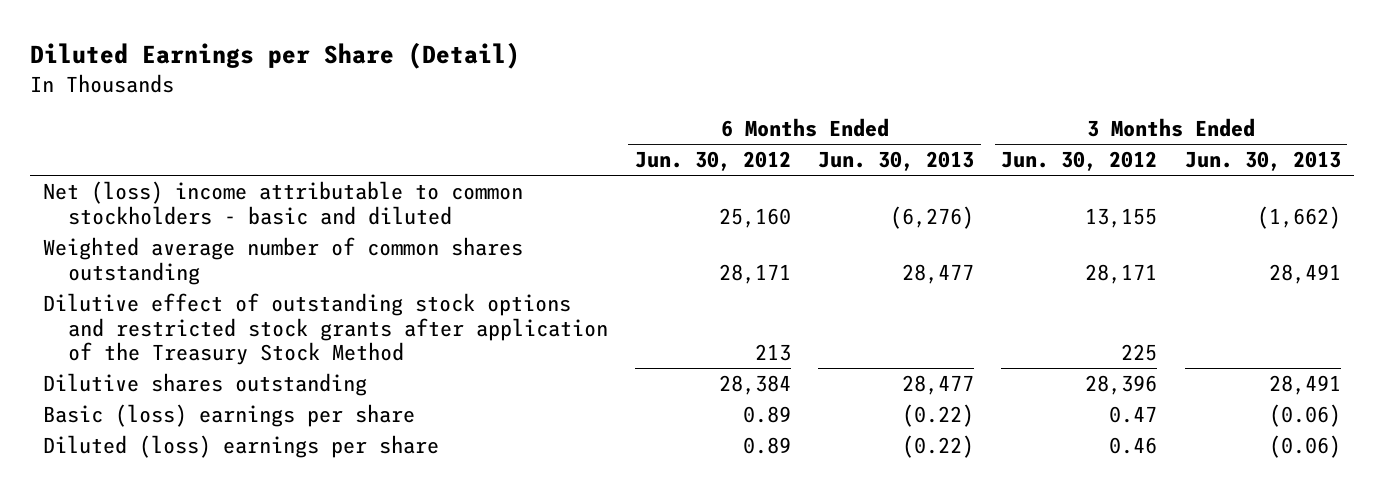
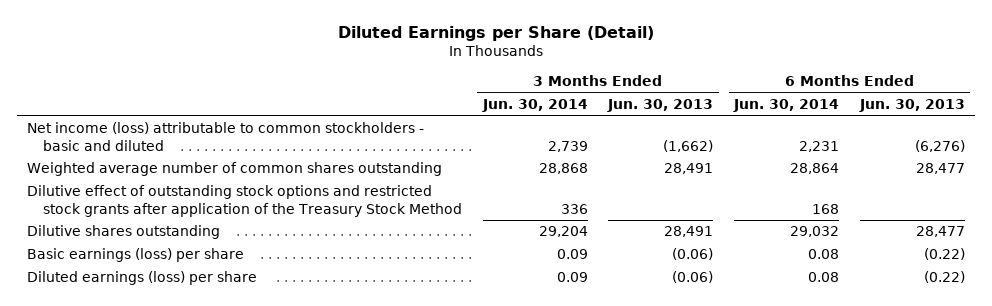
[635,151,792,172] Jun. 30, 2012 -> none
[1001,151,1158,172] Jun. 30, 2012 -> none
none -> [481,99,588,113] Jun. 30, 2014
none -> [733,99,840,113] Jun. 30, 2014
[43,181,524,225] Net (loss) income attributable to common stockholders - basic and diluted -> [27,122,425,151] Net income (loss) attributable to common stockholders - basic and diluted
[43,404,416,428] Basic (loss) earnings per share -> [27,248,245,263] Basic earnings (loss) per share
[43,435,440,459] Diluted (loss) earnings per share -> [27,271,258,286] Diluted earnings (loss) per share

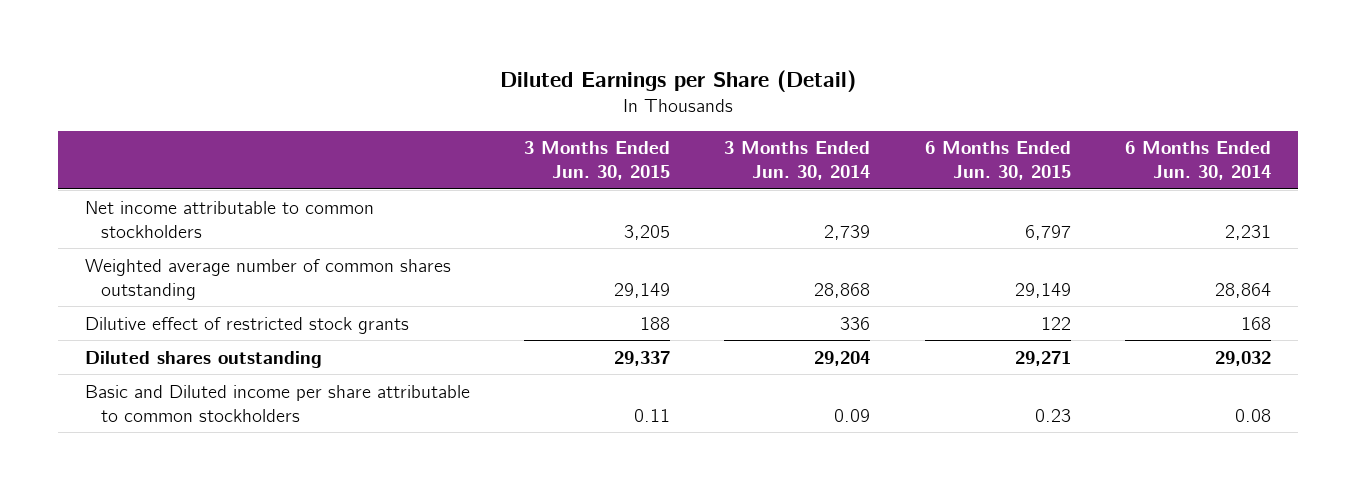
[607,99,714,113] Jun. 30, 2013 -> none
[859,99,966,113] Jun. 30, 2013 -> none
none -> [524,141,671,181] 3 Months Ended Jun. 30, 2015
none -> [924,141,1071,181] 6 Months Ended Jun. 30, 2015
[27,122,425,151] Net income (loss) attributable to common stockholders - basic and diluted -> [85,200,375,238] Net income attributable to common stockholders
[27,248,245,263] Basic earnings (loss) per share -> none
[27,271,258,286] Diluted earnings (loss) per share -> none
[27,185,462,217] Dilutive effect of outstanding stock options and restricted stock grants after application of the Treasury Stock Method -> [85,316,410,334] Dilutive effect of restricted stock grants
[27,225,221,240] Dilutive shares outstanding -> [85,350,323,368] Diluted shares outstanding
none -> [85,384,471,422] Basic and Diluted income per share attributable to common stockholders

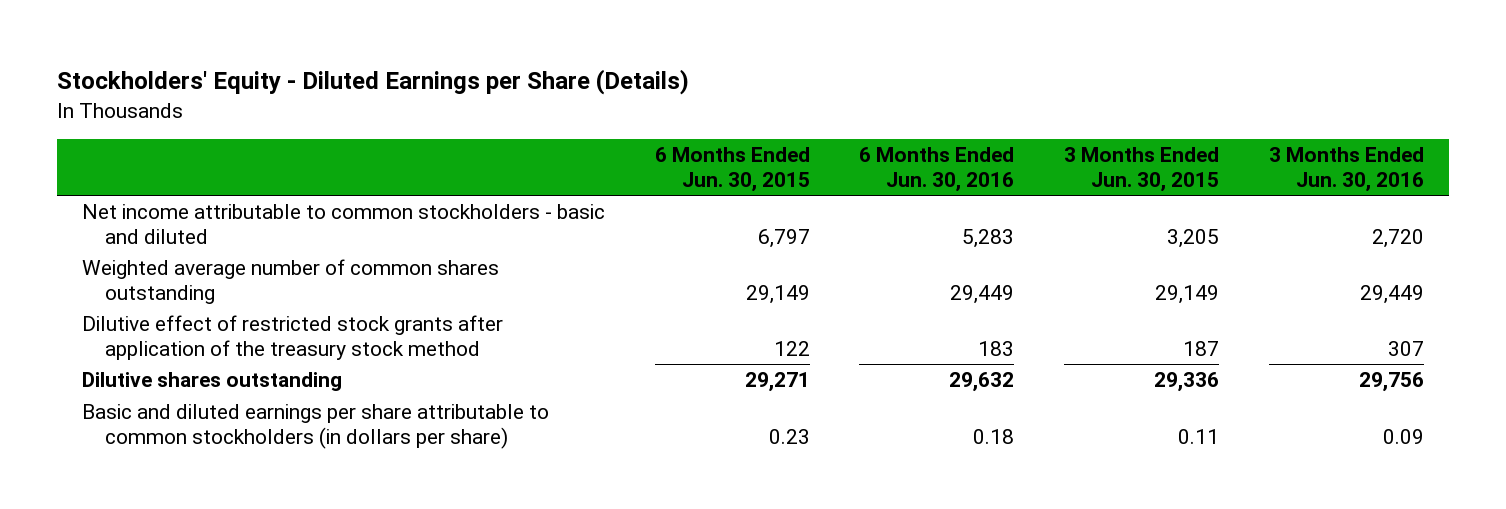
[499,69,856,92] Diluted Earnings per Share (Detail) -> [56,69,689,96] Stockholders' Equity - Diluted Earnings per Share (Details)
[724,141,871,181] 3 Months Ended Jun. 30, 2014 -> none
[1124,141,1271,181] 6 Months Ended Jun. 30, 2014 -> none
none -> [859,147,1015,192] 6 Months Ended Jun. 30, 2016
none -> [1269,147,1425,192] 3 Months Ended Jun. 30, 2016
[85,200,375,238] Net income attributable to common stockholders -> [81,204,605,244] Net income attributable to common stockholders - basic and diluted
[85,316,410,334] Dilutive effect of restricted stock grants -> [81,315,503,360] Dilutive effect of restricted stock grants after application of the treasury stock method
[640,316,671,330] 188 -> [1183,340,1220,356] 187
[85,350,323,368] Diluted shares outstanding -> [81,372,342,392] Dilutive shares outstanding
[614,350,671,366] 29,337 -> [1154,372,1220,393] 29,336
[85,384,471,422] Basic and Diluted income per share attributable to common stockholders -> [81,404,549,449] Basic and diluted earnings per share attributable to common stockholders (in dollars per share)

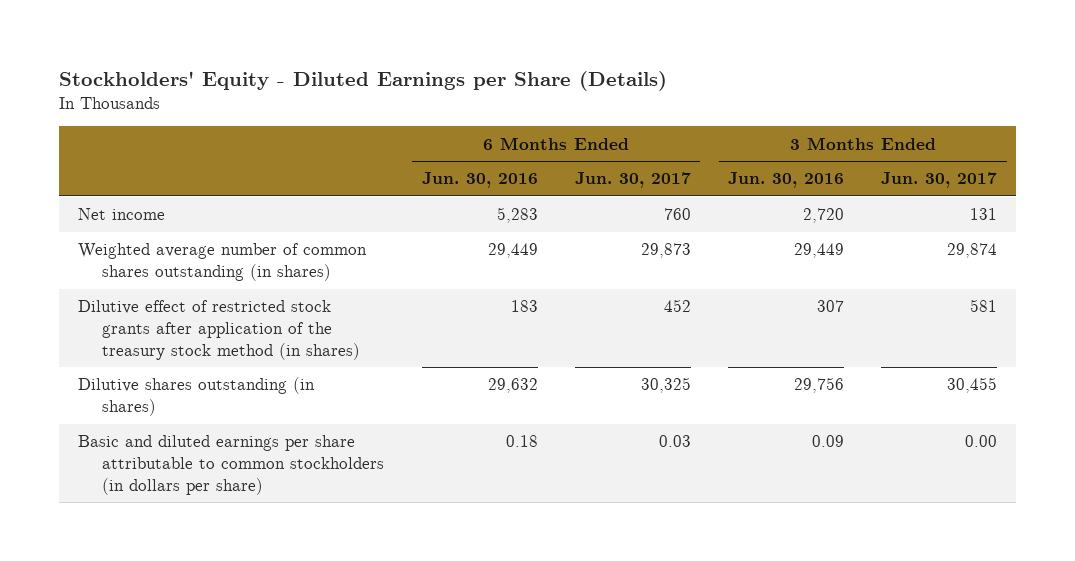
[654,147,810,192] 6 Months Ended Jun. 30, 2015 -> none
[1064,147,1220,192] 3 Months Ended Jun. 30, 2015 -> none
none -> [574,172,691,189] Jun. 30, 2017
none -> [881,172,998,189] Jun. 30, 2017
[81,204,605,244] Net income attributable to common stockholders - basic and diluted -> [77,208,165,221] Net income
[81,259,499,304] Weighted average number of common shares outstanding -> [77,243,367,282] Weighted average number of common shares outstanding (in shares)
[81,315,503,360] Dilutive effect of restricted stock grants after application of the treasury stock method -> [77,300,361,361] Dilutive effect of restricted stock grants after application of the treasury stock method (in shares)
[81,372,342,392] Dilutive shares outstanding -> [77,377,315,417] Dilutive shares outstanding (in shares)

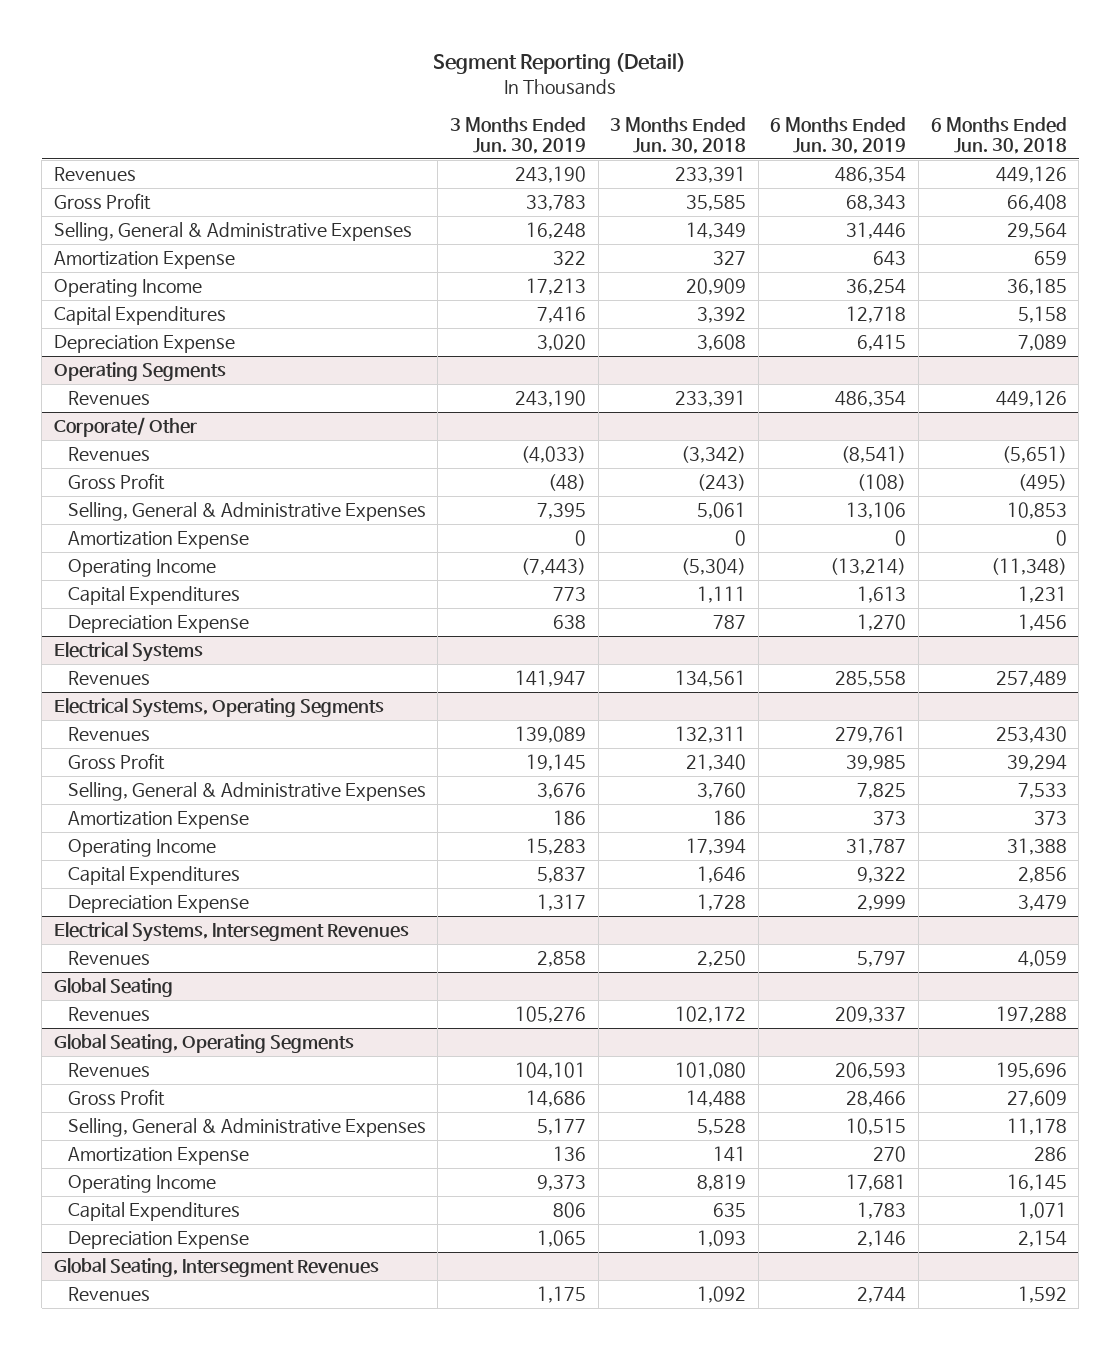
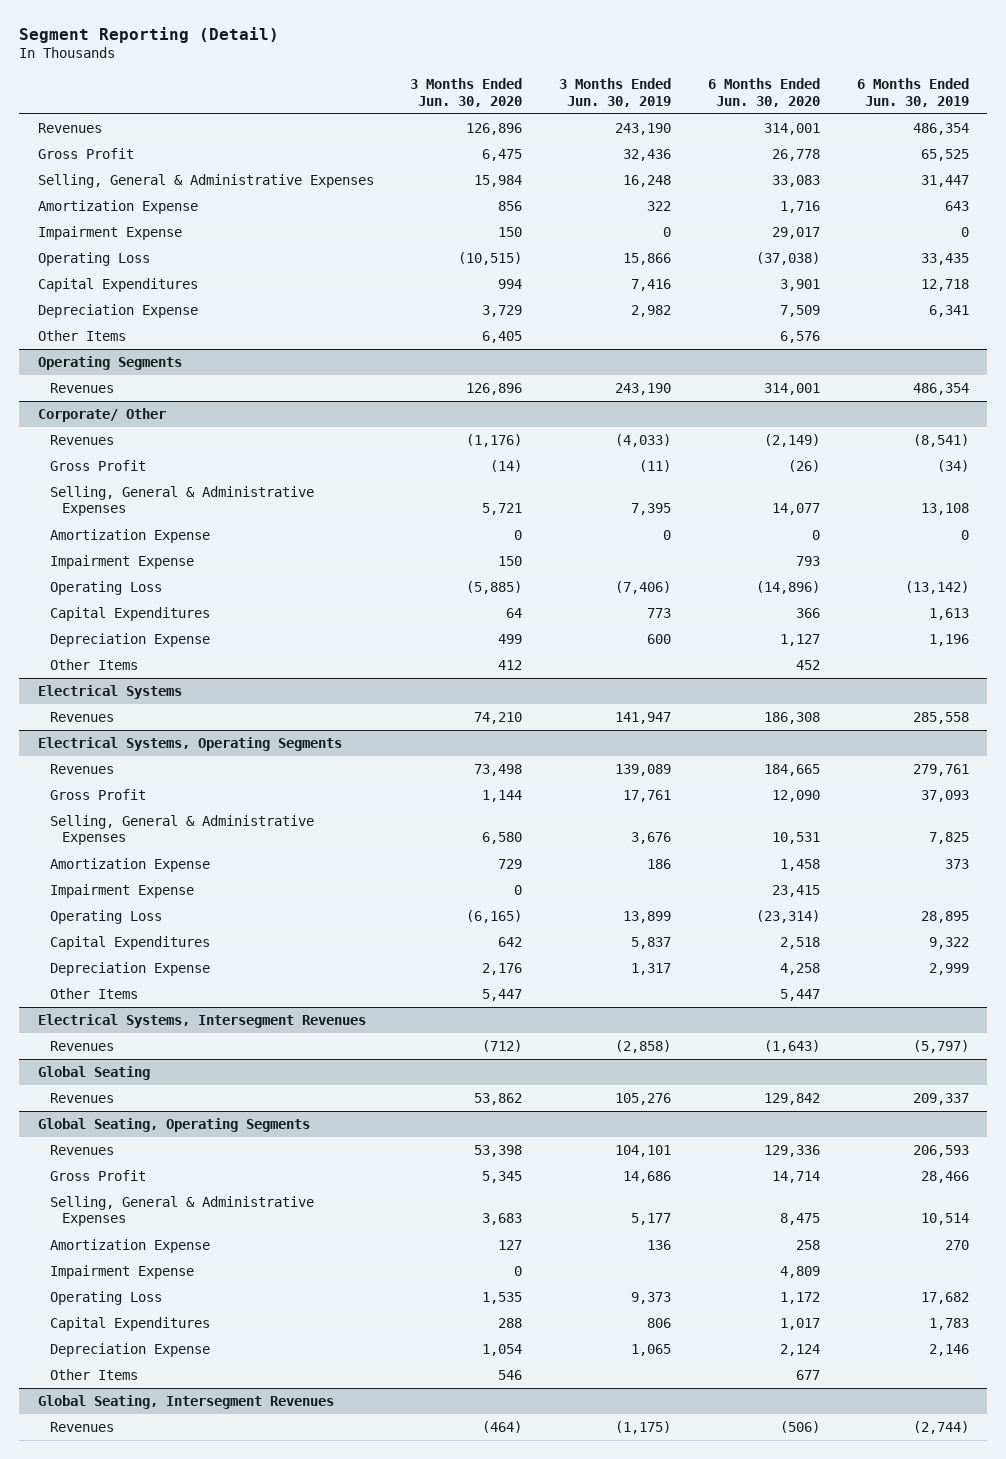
[610,116,747,154] 3 Months Ended Jun. 30, 2018 -> none
[930,116,1067,154] 6 Months Ended Jun. 30, 2018 -> none
none -> [410,78,523,107] 3 Months Ended Jun. 30, 2020
none -> [707,78,820,107] 6 Months Ended Jun. 30, 2020
[525,195,586,212] 33,783 -> [623,148,672,161] 32,436
[846,195,907,212] 68,343 -> [920,148,969,161] 65,525
[846,222,907,240] 31,446 -> [920,174,969,187] 31,447
none -> [37,225,182,240] Impairment Expense
[53,279,202,298] Operating Income -> [37,251,150,266] Operating Loss
[525,278,586,296] 17,213 -> [623,252,672,265] 15,866
[846,279,907,296] 36,254 -> [920,252,969,265] 33,435
[536,334,586,352] 3,020 -> [631,304,672,317] 2,982
[857,334,907,352] 6,415 -> [928,304,969,317] 6,341
none -> [37,329,126,341] Other Items
[547,474,586,492] (48) -> [639,459,672,472] (11)
[857,474,907,492] (108) -> [936,459,969,472] (34)
[846,502,907,520] 13,106 -> [920,503,969,516] 13,108
none -> [49,554,194,569] Impairment Expense
[67,559,216,578] Operating Income -> [49,580,162,595] Operating Loss
[520,558,586,576] (7,443) -> [615,580,672,594] (7,406)
[830,558,907,576] (13,214) -> [904,580,969,594] (13,142)
[552,615,586,630] 638 -> [647,633,672,644] 600
[857,614,907,632] 1,270 -> [928,633,969,646] 1,196
none -> [49,658,138,670] Other Items
[525,754,586,772] 19,145 -> [623,789,672,802] 17,761
[846,755,907,772] 39,985 -> [920,789,969,802] 37,093
none -> [49,883,194,898] Impairment Expense
[67,839,216,858] Operating Income -> [49,909,162,924] Operating Loss
[525,838,586,856] 15,283 -> [623,910,672,923] 13,899
[846,838,907,856] 31,787 -> [920,910,969,923] 28,895
none -> [49,987,138,999] Other Items
[536,951,586,968] 2,858 -> [615,1039,672,1053] (2,858)
[857,951,907,968] 5,797 -> [912,1039,969,1053] (5,797)
[846,1118,907,1136] 10,515 -> [920,1213,969,1226] 10,514
none -> [49,1264,194,1279] Impairment Expense
[67,1175,216,1194] Operating Income -> [49,1290,162,1305] Operating Loss
[846,1174,907,1192] 17,681 -> [920,1291,969,1304] 17,682
none -> [49,1368,138,1380] Other Items
[536,1286,586,1304] 1,175 -> [615,1420,672,1434] (1,175)
[857,1287,907,1304] 2,744 -> [912,1420,969,1434] (2,744)

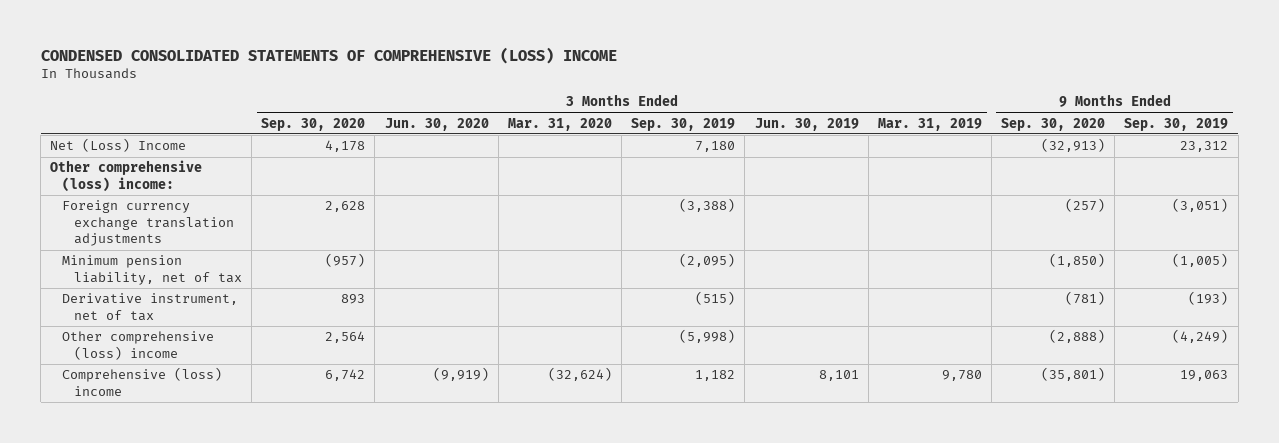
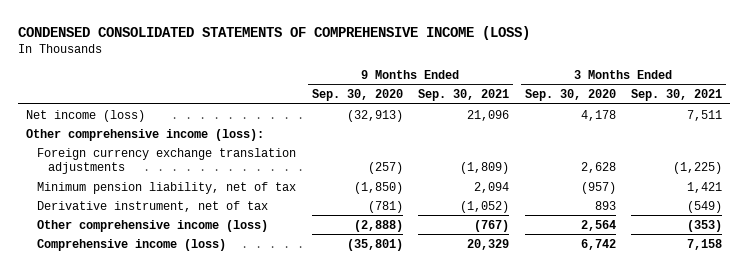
[40,46,617,64] CONDENSED CONSOLIDATED STATEMENTS OF COMPREHENSIVE (LOSS) INCOME -> [18,26,531,41] CONDENSED CONSOLIDATED STATEMENTS OF COMPREHENSIVE INCOME (LOSS)
[384,117,489,131] Jun. 30, 2020 -> none
[507,117,612,131] Mar. 31, 2020 -> none
[631,117,736,131] Sep. 30, 2019 -> none
[754,117,859,131] Jun. 30, 2019 -> none
[877,117,982,131] Mar. 31, 2019 -> none
[1124,117,1229,131] Sep. 30, 2019 -> none
none -> [418,89,510,102] Sep. 30, 2021
none -> [630,89,722,102] Sep. 30, 2021
[50,138,187,153] Net (Loss) Income -> [25,109,145,122] Net income (loss)
[50,160,203,192] Other comprehensive (loss) income: -> [25,128,264,141] Other comprehensive income (loss):
[62,331,215,360] Other comprehensive (loss) income -> [37,219,269,232] Other comprehensive income (loss)
[62,367,223,396] Comprehensive (loss) income -> [37,238,227,251] Comprehensive income (loss)

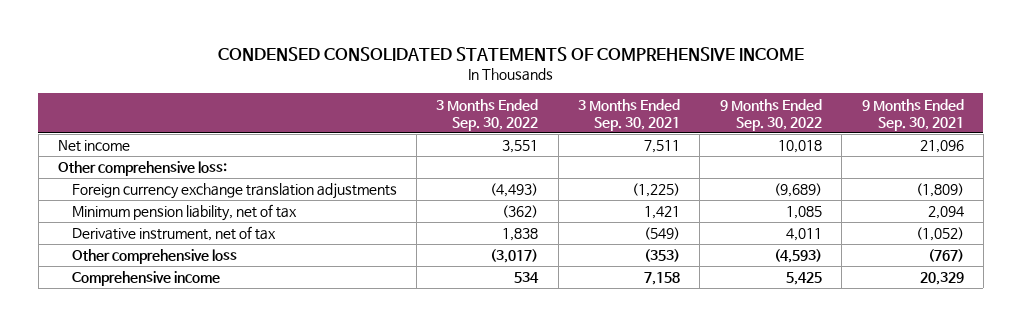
[18,26,531,41] CONDENSED CONSOLIDATED STATEMENTS OF COMPREHENSIVE INCOME (LOSS) -> [217,47,804,62] CONDENSED CONSOLIDATED STATEMENTS OF COMPREHENSIVE INCOME
[311,89,403,102] Sep. 30, 2020 -> none
[524,89,616,102] Sep. 30, 2020 -> none
none -> [436,98,539,131] 3 Months Ended Sep. 30, 2022
none -> [719,98,822,131] 9 Months Ended Sep. 30, 2022
[25,109,145,122] Net income (loss) -> [57,140,130,153] Net income
[25,128,264,141] Other comprehensive income (loss): -> [57,161,227,177] Other comprehensive loss:
[37,219,269,232] Other comprehensive income (loss) -> [71,249,237,265] Other comprehensive loss
[37,238,227,251] Comprehensive income (loss) -> [71,271,220,287] Comprehensive income

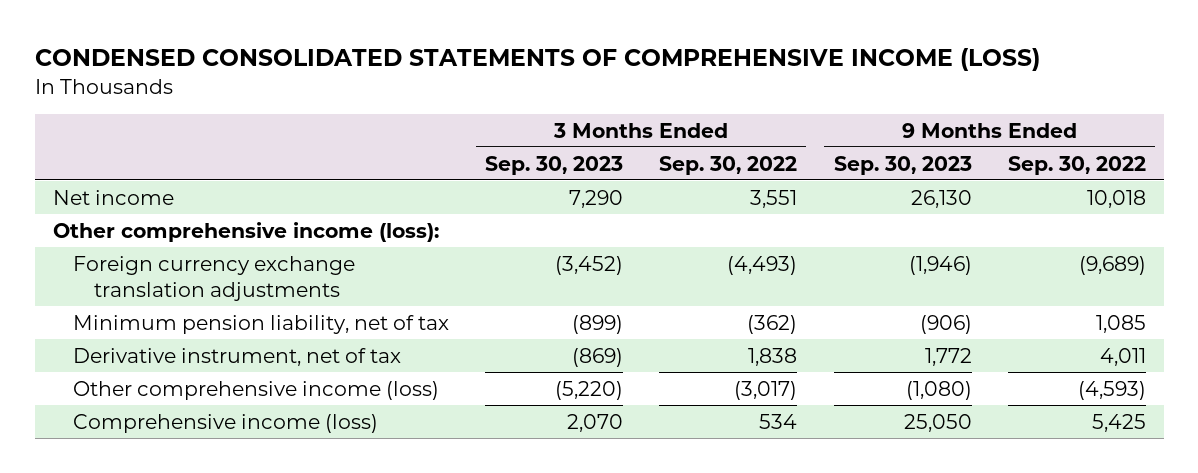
[217,47,804,62] CONDENSED CONSOLIDATED STATEMENTS OF COMPREHENSIVE INCOME -> [34,48,1040,72] CONDENSED CONSOLIDATED STATEMENTS OF COMPREHENSIVE INCOME (LOSS)
[578,98,681,131] 3 Months Ended Sep. 30, 2021 -> none
[861,98,964,131] 9 Months Ended Sep. 30, 2021 -> none
none -> [485,155,624,175] Sep. 30, 2023
none -> [833,155,972,175] Sep. 30, 2023
[57,161,227,177] Other comprehensive loss: -> [52,221,439,242] Other comprehensive income (loss):
[71,249,237,265] Other comprehensive loss -> [73,380,440,400] Other comprehensive income (loss)
[71,271,220,287] Comprehensive income -> [73,413,379,433] Comprehensive income (loss)

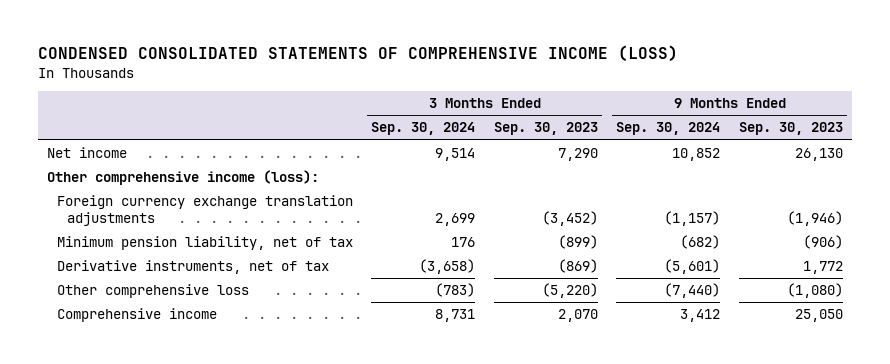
[659,155,798,175] Sep. 30, 2022 -> none
[1007,155,1146,175] Sep. 30, 2022 -> none
none -> [371,122,476,136] Sep. 30, 2024
none -> [616,122,721,136] Sep. 30, 2024
[73,347,402,366] Derivative instrument, net of tax -> [56,260,329,275] Derivative instruments, net of tax
[73,380,440,400] Other comprehensive income (loss) -> [56,284,249,299] Other comprehensive loss
[73,413,379,433] Comprehensive income (loss) -> [56,308,217,323] Comprehensive income

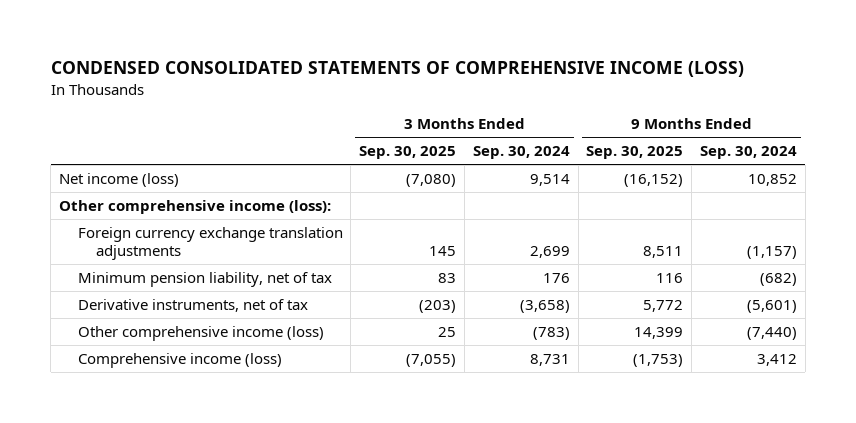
[493,122,598,136] Sep. 30, 2023 -> none
[738,122,843,136] Sep. 30, 2023 -> none
none -> [359,146,457,160] Sep. 30, 2025
none -> [586,146,684,160] Sep. 30, 2025
[47,147,128,159] Net income -> [59,172,180,187] Net income (loss)
[56,284,249,299] Other comprehensive loss -> [77,325,324,341] Other comprehensive income (loss)
[56,308,217,323] Comprehensive income -> [77,352,282,368] Comprehensive income (loss)

